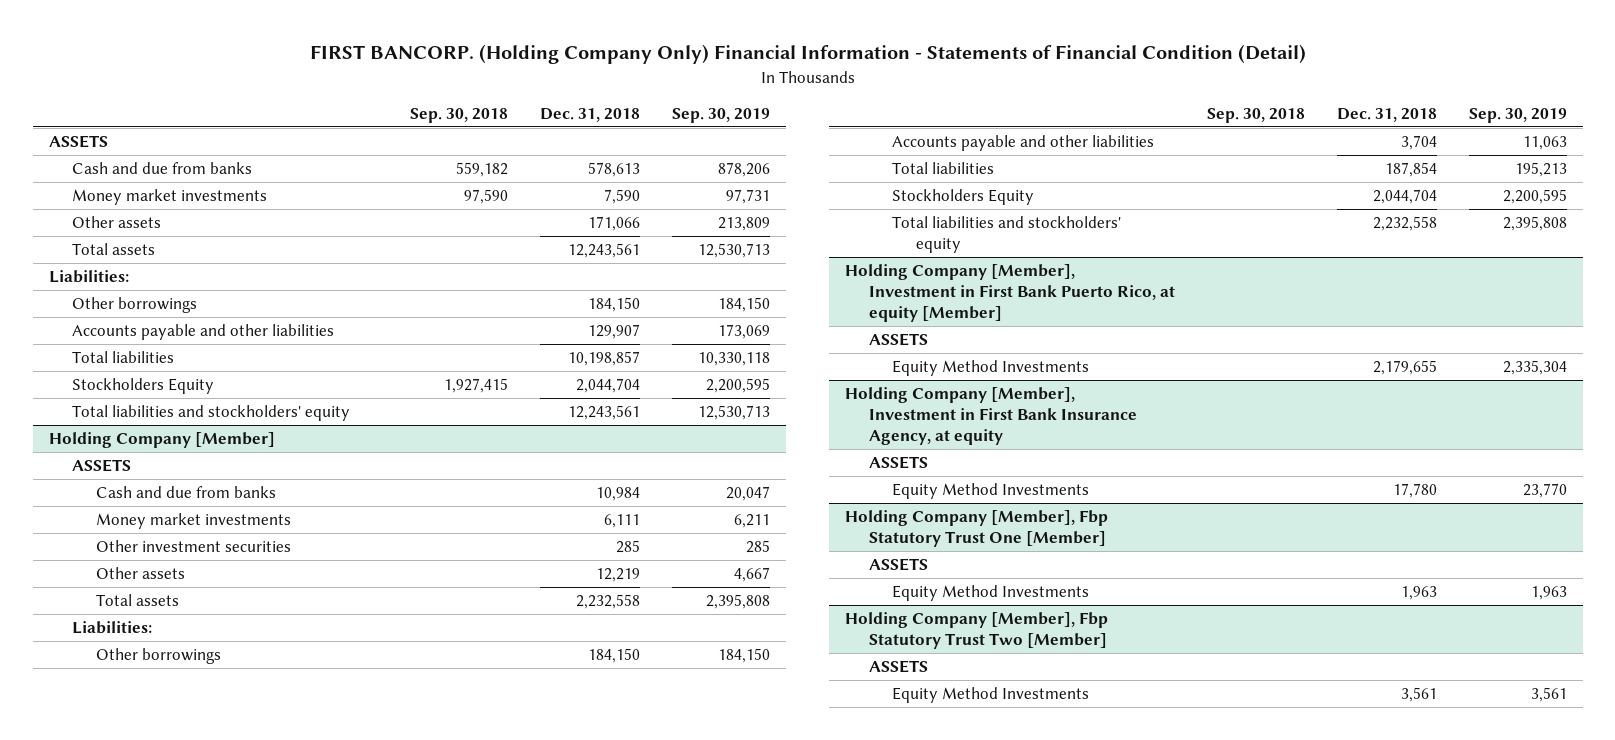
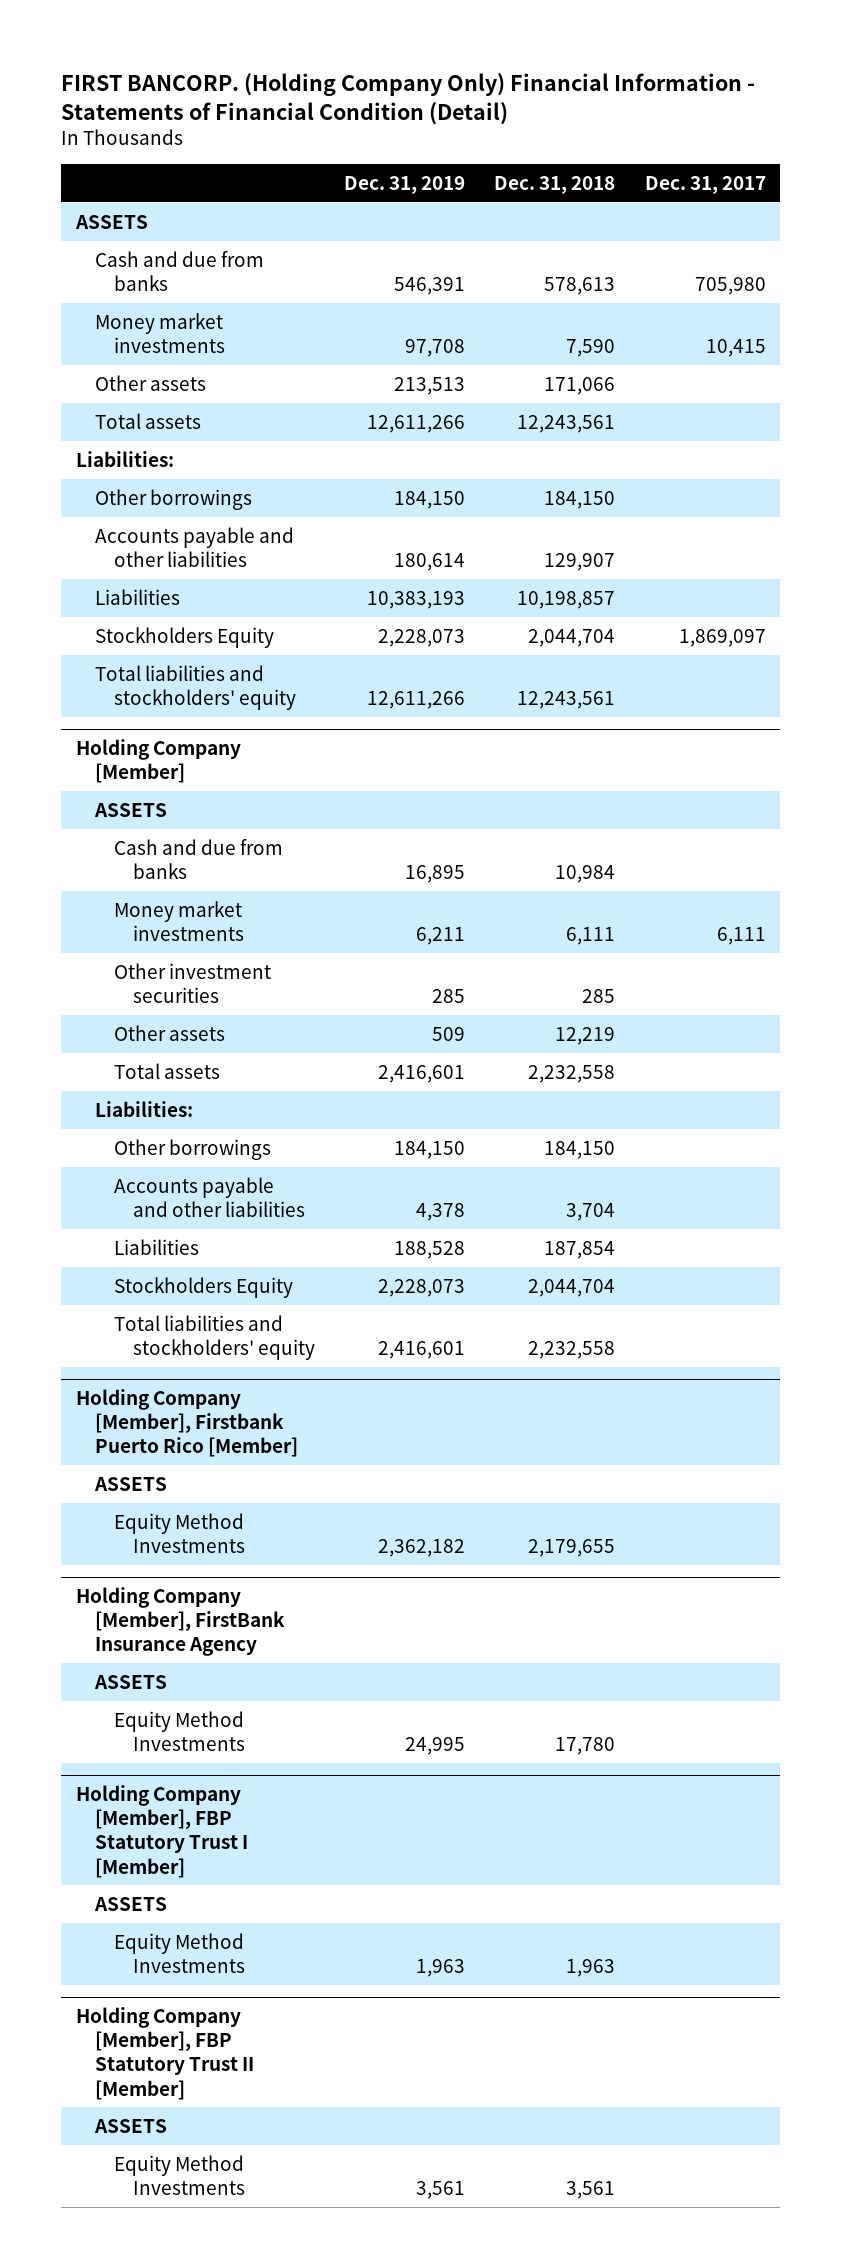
[410,107,509,123] Sep. 30, 2018 -> none
[672,107,771,123] Sep. 30, 2019 -> none
none -> [344,175,466,194] Dec. 31, 2019
none -> [644,175,766,194] Dec. 31, 2017
[72,351,175,364] Total liabilities -> [94,588,180,605] Liabilities
[892,162,995,175] Total liabilities -> [113,1238,199,1255] Liabilities
[845,264,1175,323] Holding Company [Member], Investment in First Bank Puerto Rico, at equity [Member] -> none
none -> [75,1388,298,1458] Holding Company [Member], Firstbank Puerto Rico [Member]
[845,387,1137,446] Holding Company [Member], Investment in First Bank Insurance Agency, at equity -> none
none -> [75,1586,285,1657] Holding Company [Member], FirstBank Insurance Agency
[845,510,1109,548] Holding Company [Member], Fbp Statutory Trust One [Member] -> [75,1784,248,1878] Holding Company [Member], FBP Statutory Trust I [Member]
[845,612,1109,650] Holding Company [Member], Fbp Statutory Trust Two [Member] -> [75,2006,254,2100] Holding Company [Member], FBP Statutory Trust II [Member]

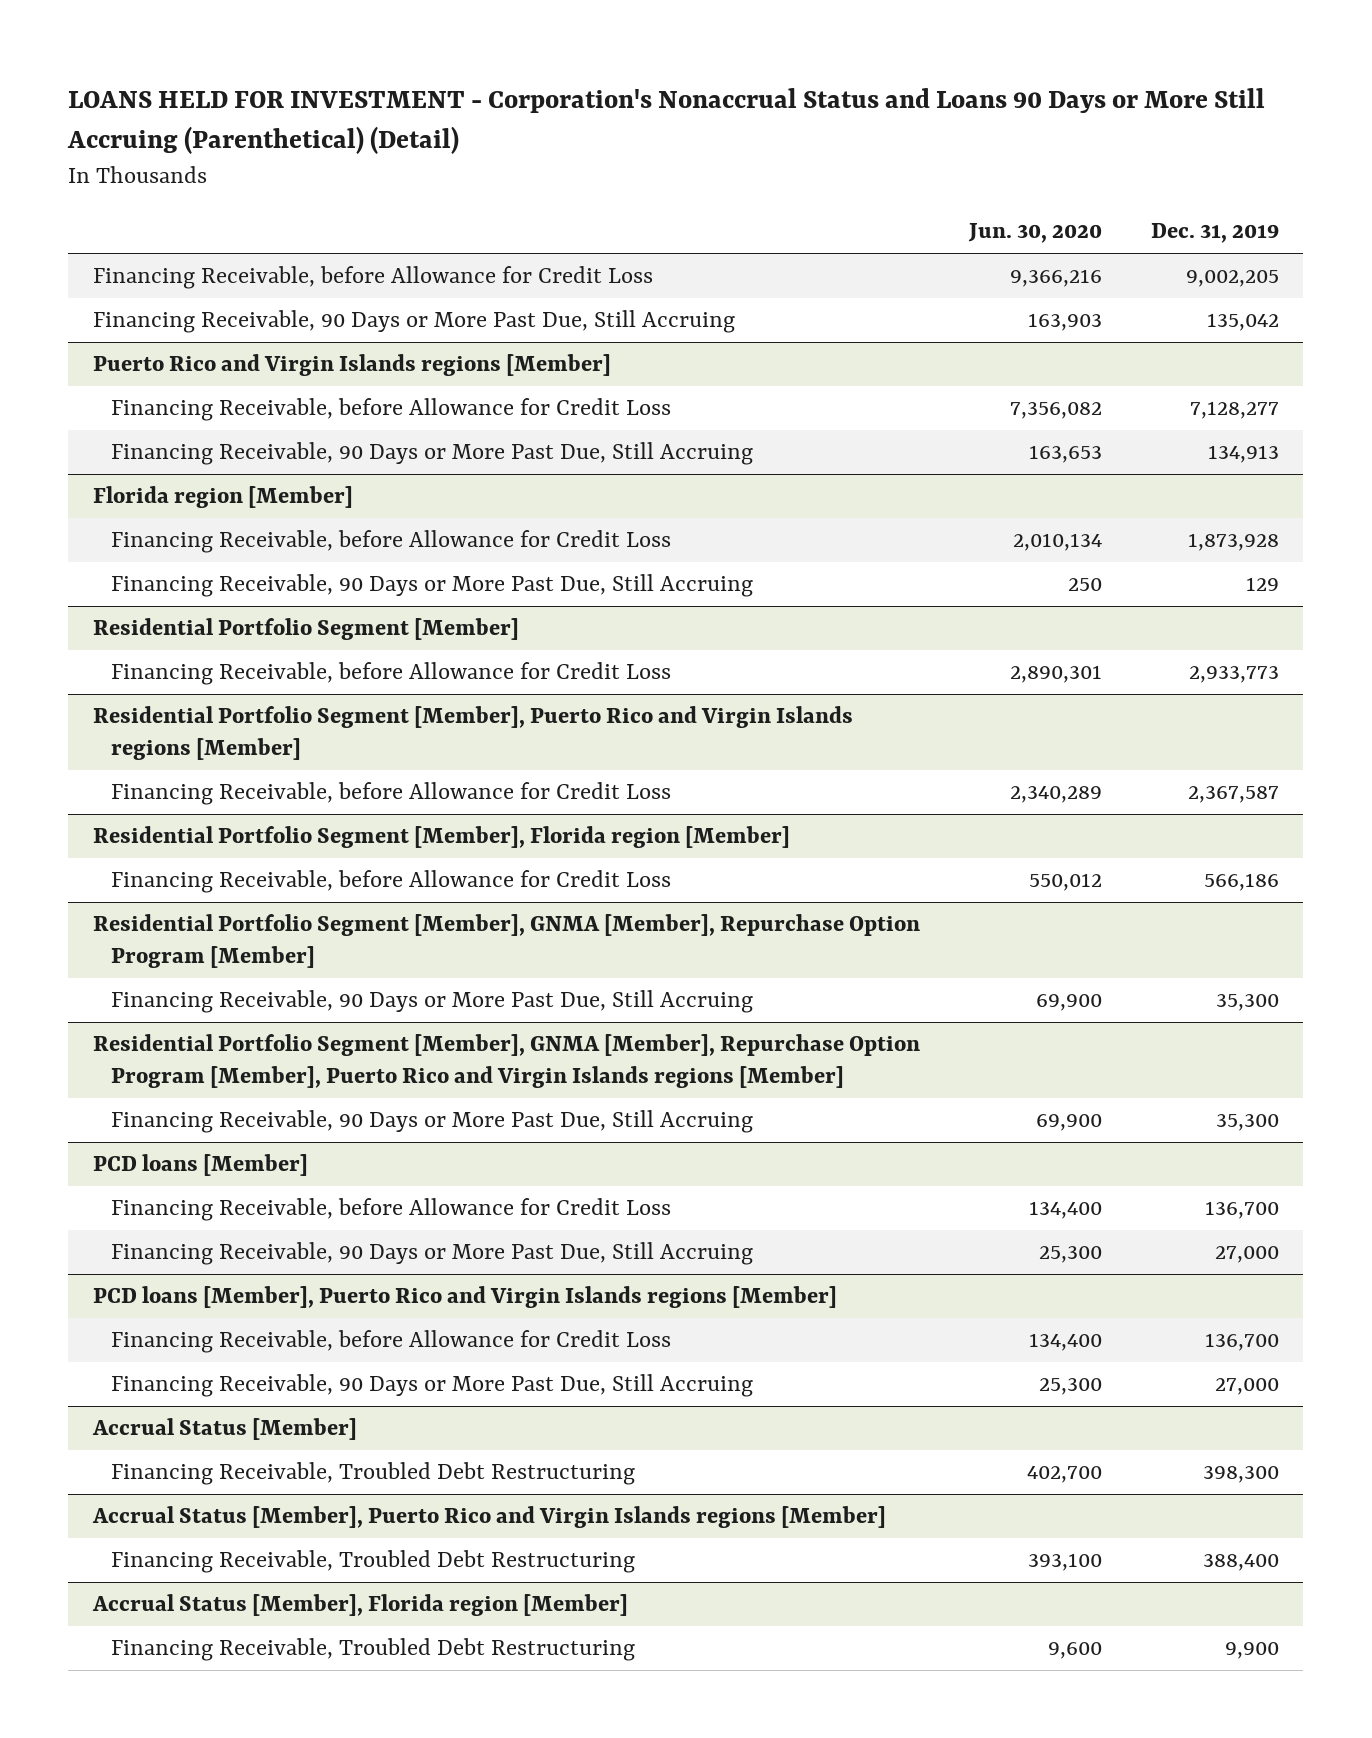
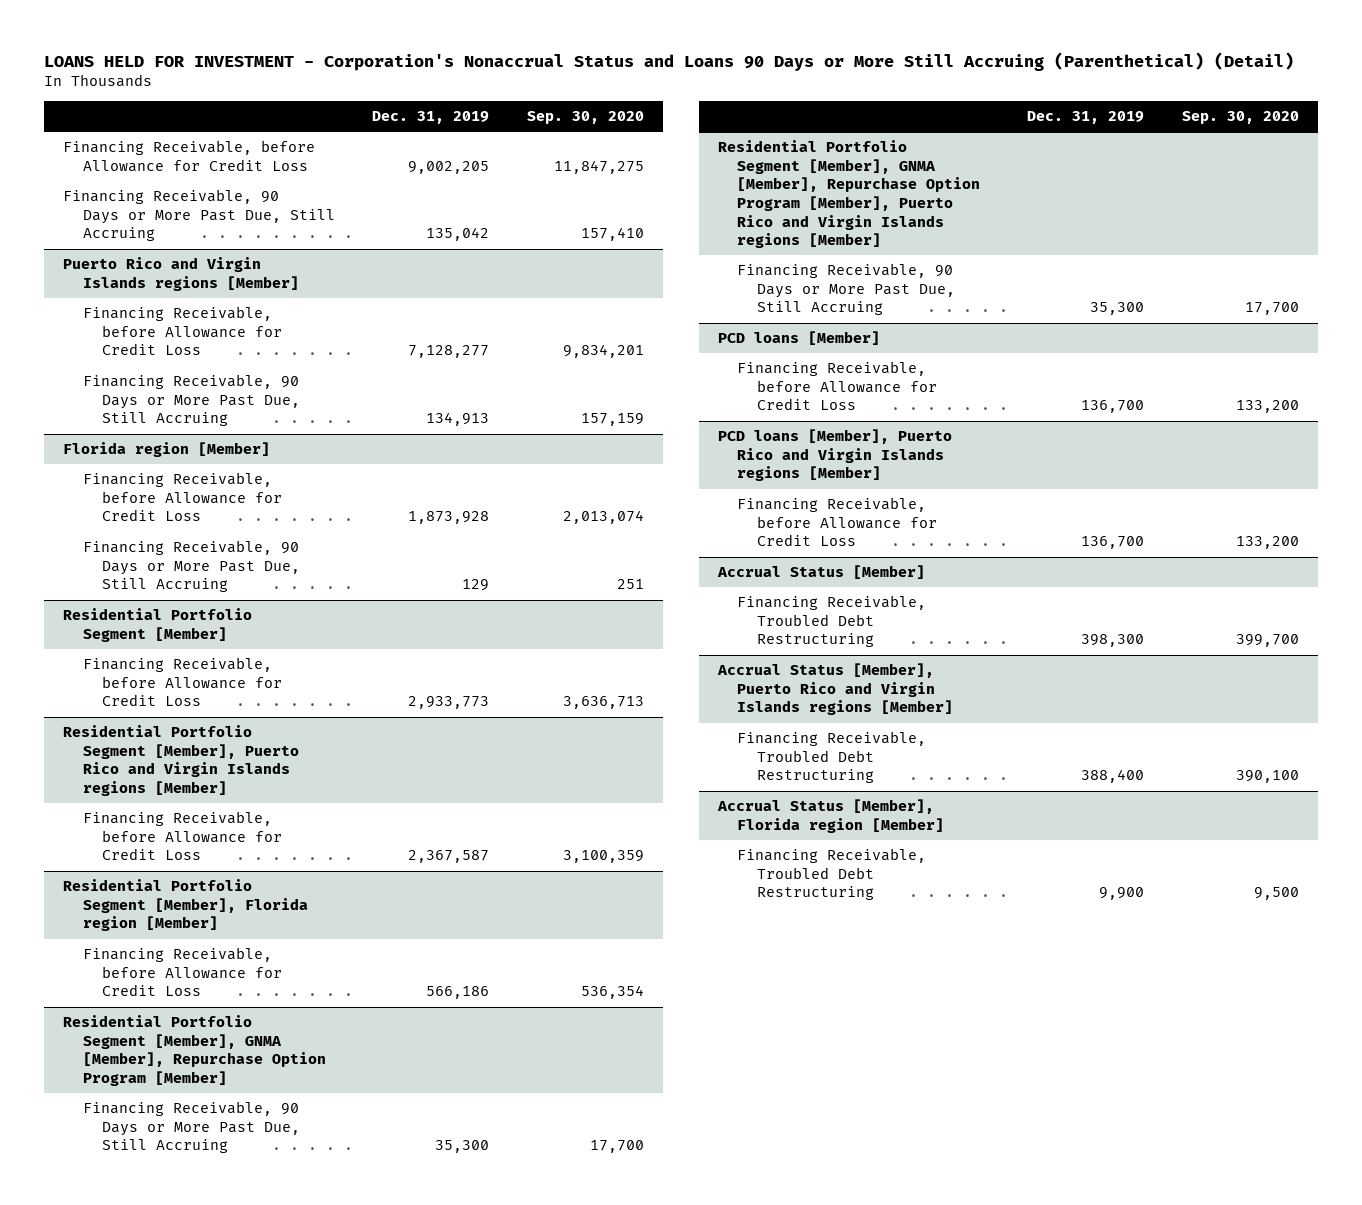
[967,223,1102,244] Jun. 30, 2020 -> none
none -> [527,111,645,125] Sep. 30, 2020
[111,1242,754,1266] Financing Receivable, 90 Days or More Past Due, Still Accruing -> none
[111,1374,754,1398] Financing Receivable, 90 Days or More Past Due, Still Accruing -> none

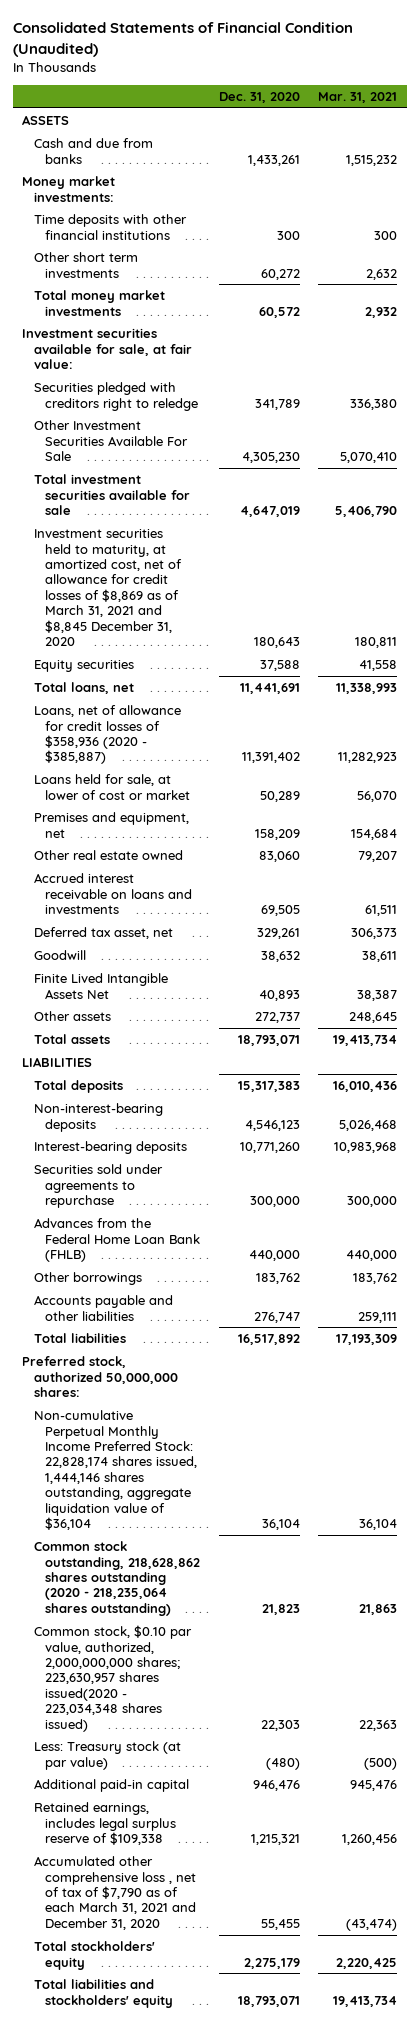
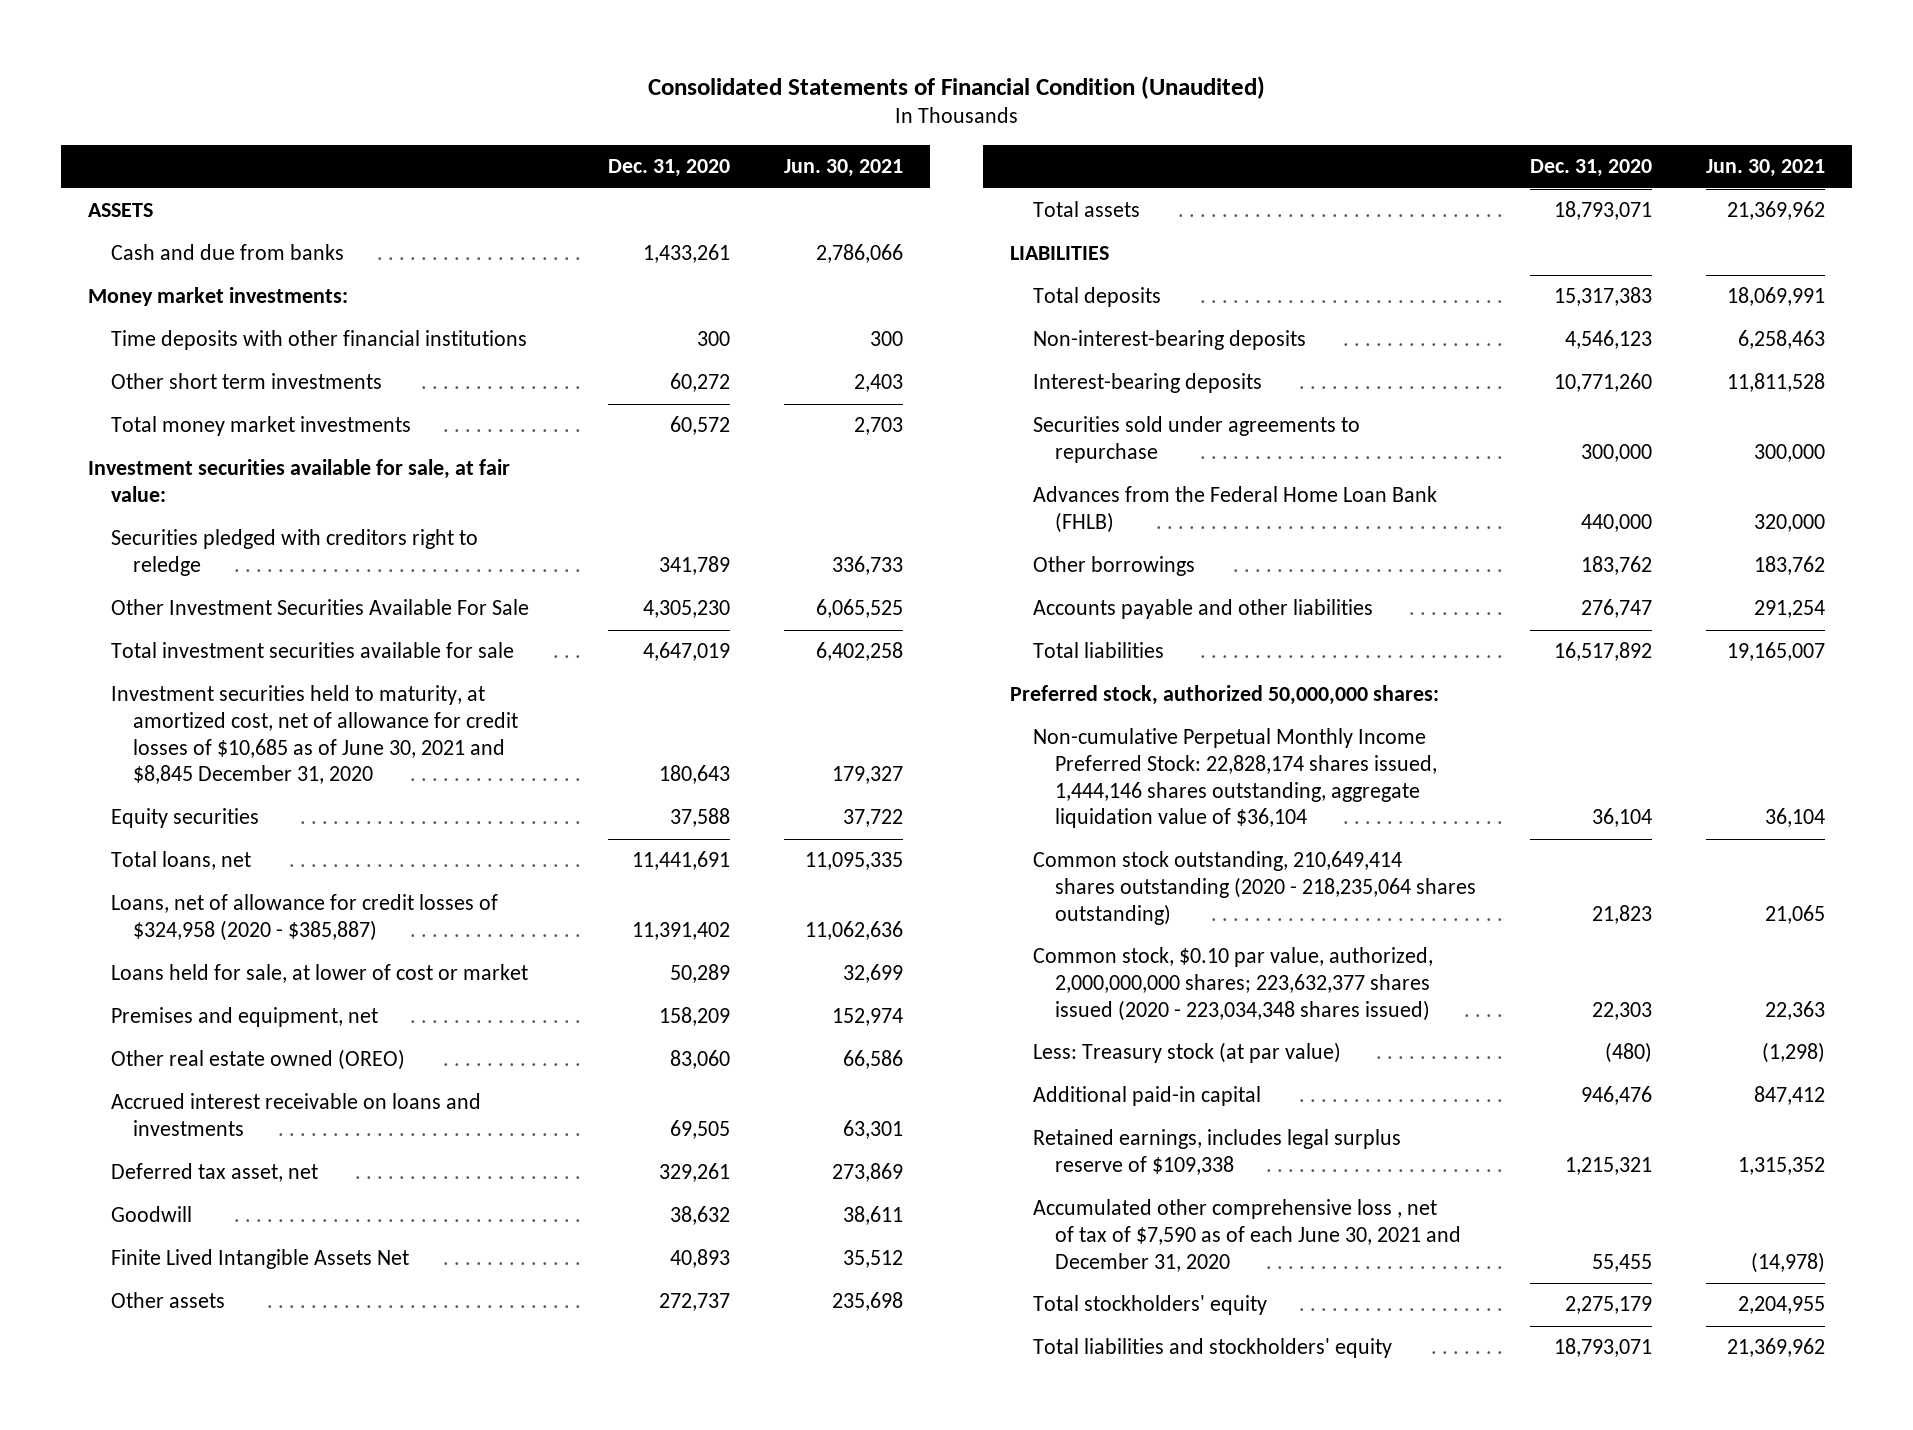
[318,92,398,104] Mar. 31, 2021 -> none
none -> [783,159,903,178] Jun. 30, 2021
[33,529,183,646] Investment securities held to maturity, at amortized cost, net of allowance for credit losses of $8,869 as of March 31, 2021 and $8,845 December 31, 2020 -> [110,685,518,785] Investment securities held to maturity, at amortized cost, net of allowance for credit losses of $10,685 as of June 30, 2021 and $8,845 December 31, 2020
[33,705,181,765] Loans, net of allowance for credit losses of $358,936 (2020 - $385,887) -> [110,894,498,942] Loans, net of allowance for credit losses of $324,958 (2020 - $385,887)
[33,850,183,861] Other real estate owned -> [110,1049,405,1071] Other real estate owned (OREO)
[33,1541,201,1616] Common stock outstanding, 218,628,862 shares outstanding (2020 - 218,235,064 shares outstanding) -> [1032,851,1476,925] Common stock outstanding, 210,649,414 shares outstanding (2020 - 218,235,064 shares outstanding)
[33,1625,192,1732] Common stock, $0.10 par value, authorized, 2,000,000,000 shares; 223,630,957 shares issued(2020 - 223,034,348 shares issued) -> [1032,947,1433,1021] Common stock, $0.10 par value, authorized, 2,000,000,000 shares; 223,632,377 shares issued (2020 - 223,034,348 shares issued)
[33,1856,197,1930] Accumulated other comprehensive loss , net of tax of $7,790 as of each March 31, 2021 and December 31, 2020 -> [1032,1199,1461,1272] Accumulated other comprehensive loss , net of tax of $7,590 as of each June 30, 2021 and December 31, 2020

